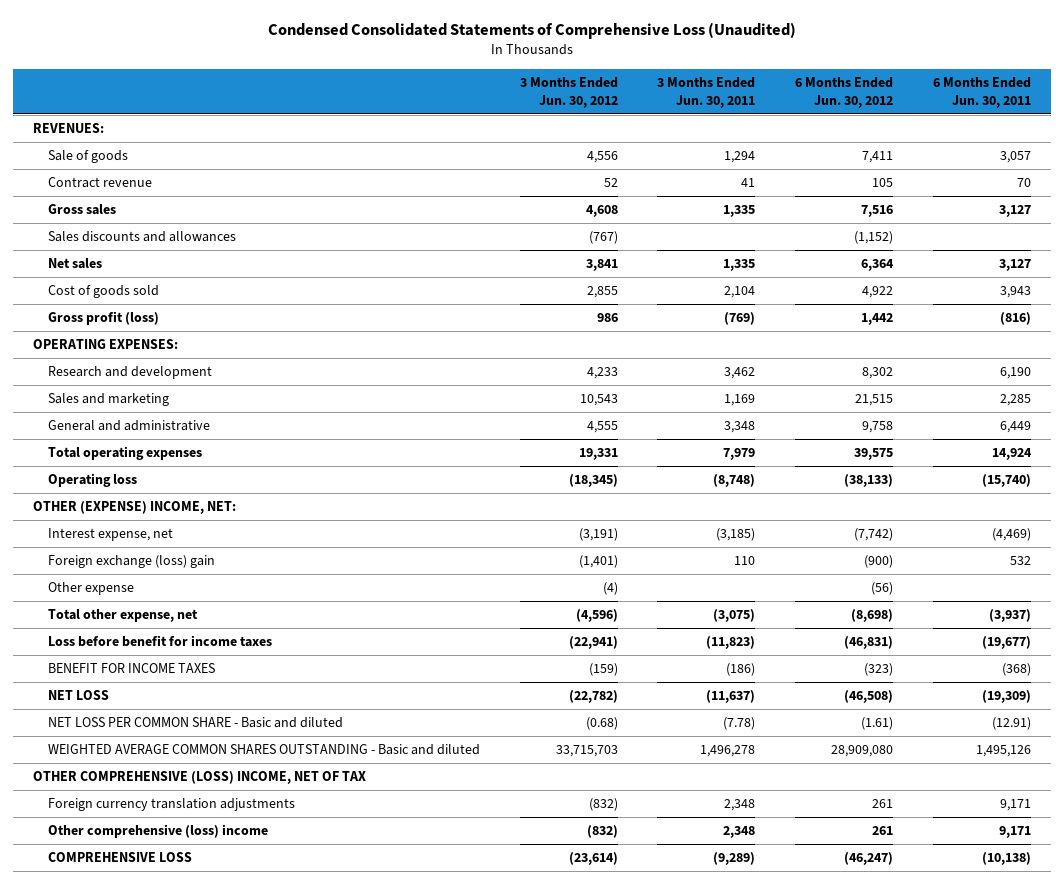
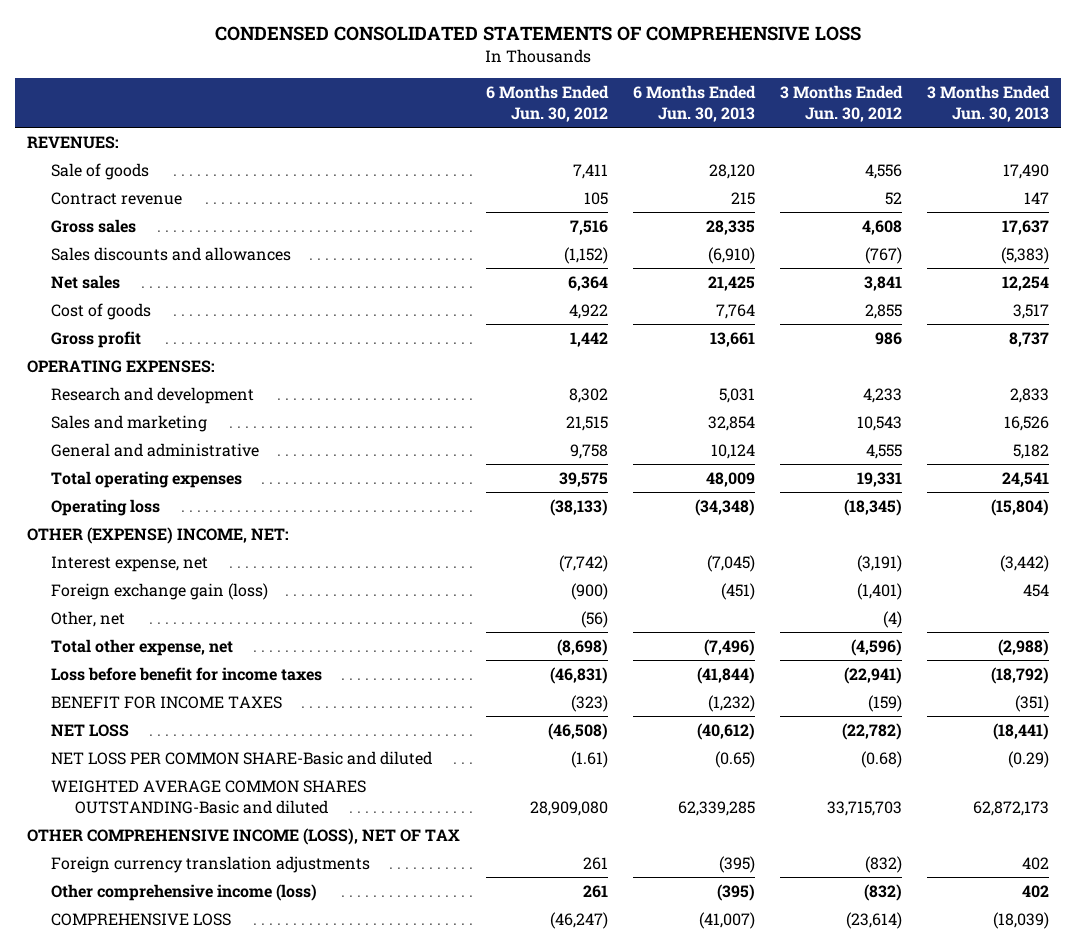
[268,22,797,40] Condensed Consolidated Statements of Comprehensive Loss (Unaudited) -> [215,26,862,42] CONDENSED CONSOLIDATED STATEMENTS OF COMPREHENSIVE LOSS
[657,76,756,108] 3 Months Ended Jun. 30, 2011 -> none
[933,76,1032,108] 6 Months Ended Jun. 30, 2011 -> none
none -> [632,85,756,123] 6 Months Ended Jun. 30, 2013
none -> [926,85,1050,123] 3 Months Ended Jun. 30, 2013
[47,285,159,299] Cost of goods sold -> [51,302,152,320] Cost of goods
[47,311,159,326] Gross profit (loss) -> [51,330,142,348] Gross profit
[47,555,215,569] Foreign exchange (loss) gain -> [51,582,269,600] Foreign exchange gain (loss)
[47,582,134,596] Other expense -> [51,610,126,627] Other, net
[47,717,343,729] NET LOSS PER COMMON SHARE - Basic and diluted -> [51,750,433,765] NET LOSS PER COMMON SHARE-Basic and diluted
[47,744,480,756] WEIGHTED AVERAGE COMMON SHARES OUTSTANDING - Basic and diluted -> [51,779,367,814] WEIGHTED AVERAGE COMMON SHARES OUTSTANDING-Basic and diluted
[33,771,367,785] OTHER COMPREHENSIVE (LOSS) INCOME, NET OF TAX -> [27,827,461,845] OTHER COMPREHENSIVE INCOME (LOSS), NET OF TAX
[47,824,268,839] Other comprehensive (loss) income -> [51,883,318,901] Other comprehensive income (loss)

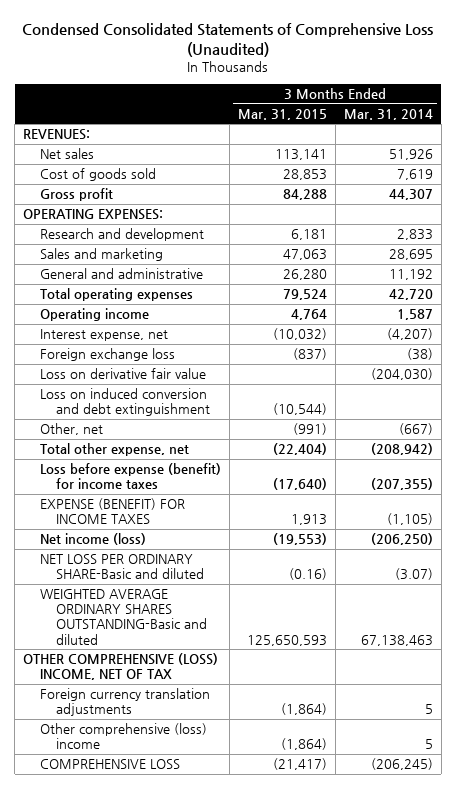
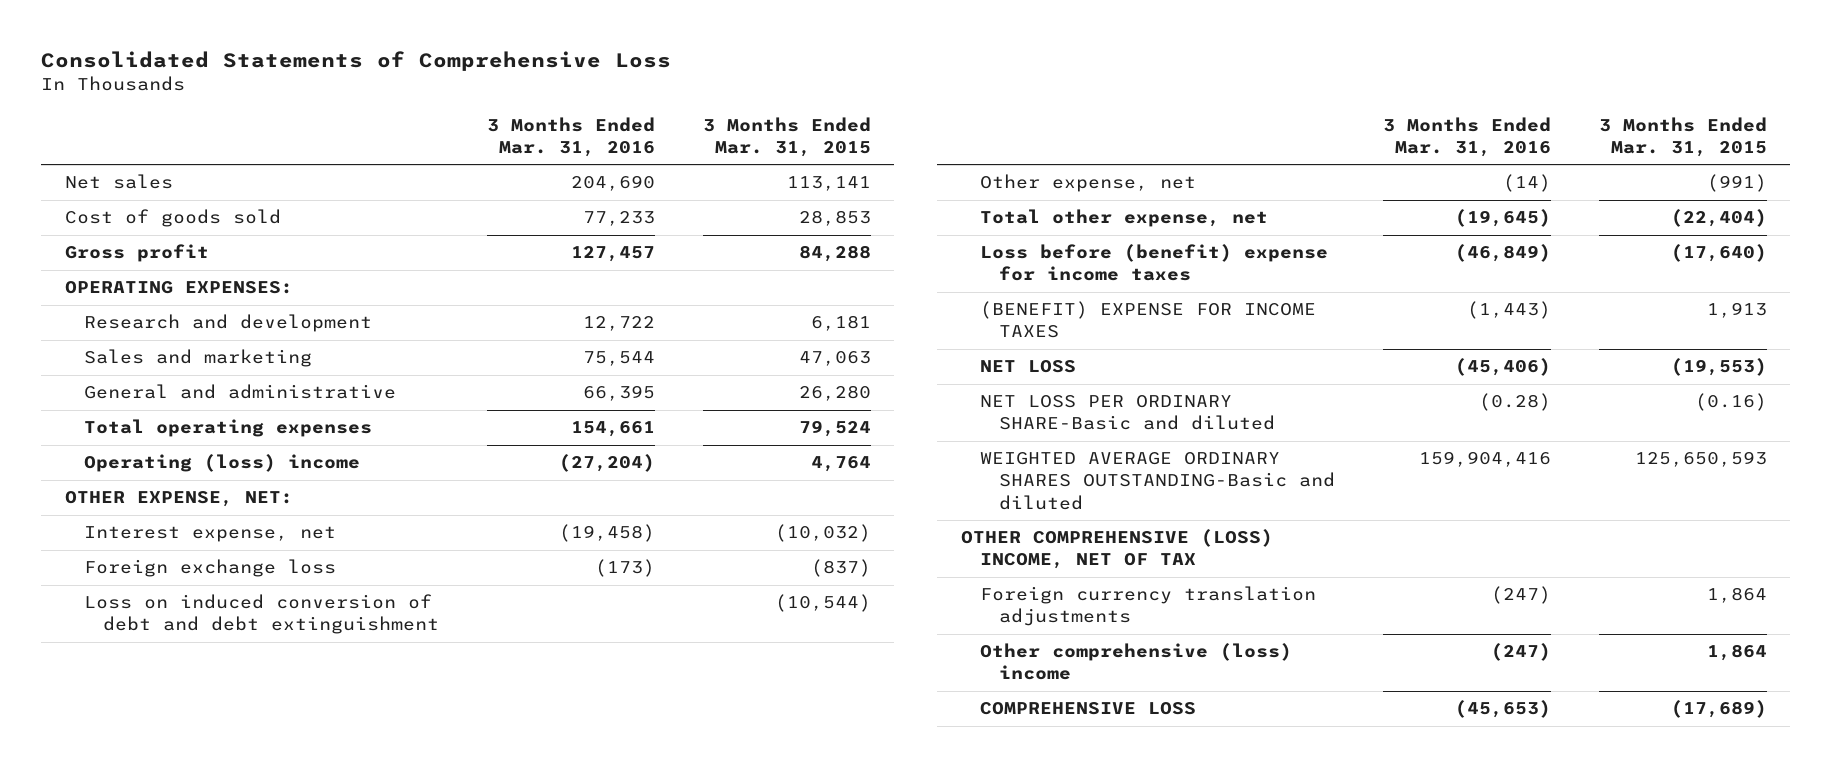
[21,23,433,58] Condensed Consolidated Statements of Comprehensive Loss (Unaudited) -> [41,51,672,72] Consolidated Statements of Comprehensive Loss
[343,108,433,120] Mar. 31, 2014 -> none
none -> [486,116,655,157] 3 Months Ended Mar. 31, 2016
[23,129,91,141] REVENUES: -> none
[39,308,149,322] Operating income -> [83,454,360,473] Operating (loss) income
none -> [64,491,293,508] OTHER EXPENSE, NET:
[39,368,206,380] Loss on derivative fair value -> none
[39,388,211,417] Loss on induced conversion and debt extinguishment -> [83,594,440,635] Loss on induced conversion of debt and debt extinguishment
[39,423,103,436] Other, net -> [979,174,1196,193] Other expense, net
[39,463,221,490] Loss before expense (benefit) for income taxes -> [979,244,1328,282] Loss before (benefit) expense for income taxes
[39,498,185,525] EXPENSE (BENEFIT) FOR INCOME TAXES -> [979,301,1316,339] (BENEFIT) EXPENSE FOR INCOME TAXES
[39,533,146,546] Net income (loss) -> [979,360,1076,374] NET LOSS
[280,703,327,716] (1,864) -> [1706,587,1767,604] 1,864
[280,738,327,751] (1,864) -> [1706,644,1767,662] 1,864
[272,758,327,771] (21,417) -> [1670,700,1767,719] (17,689)

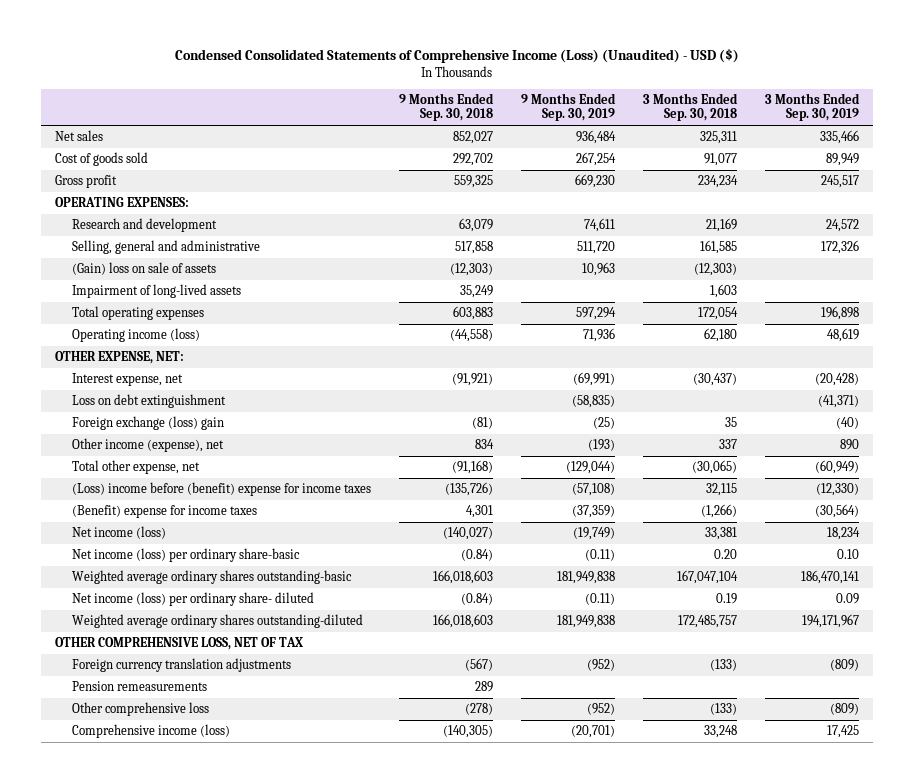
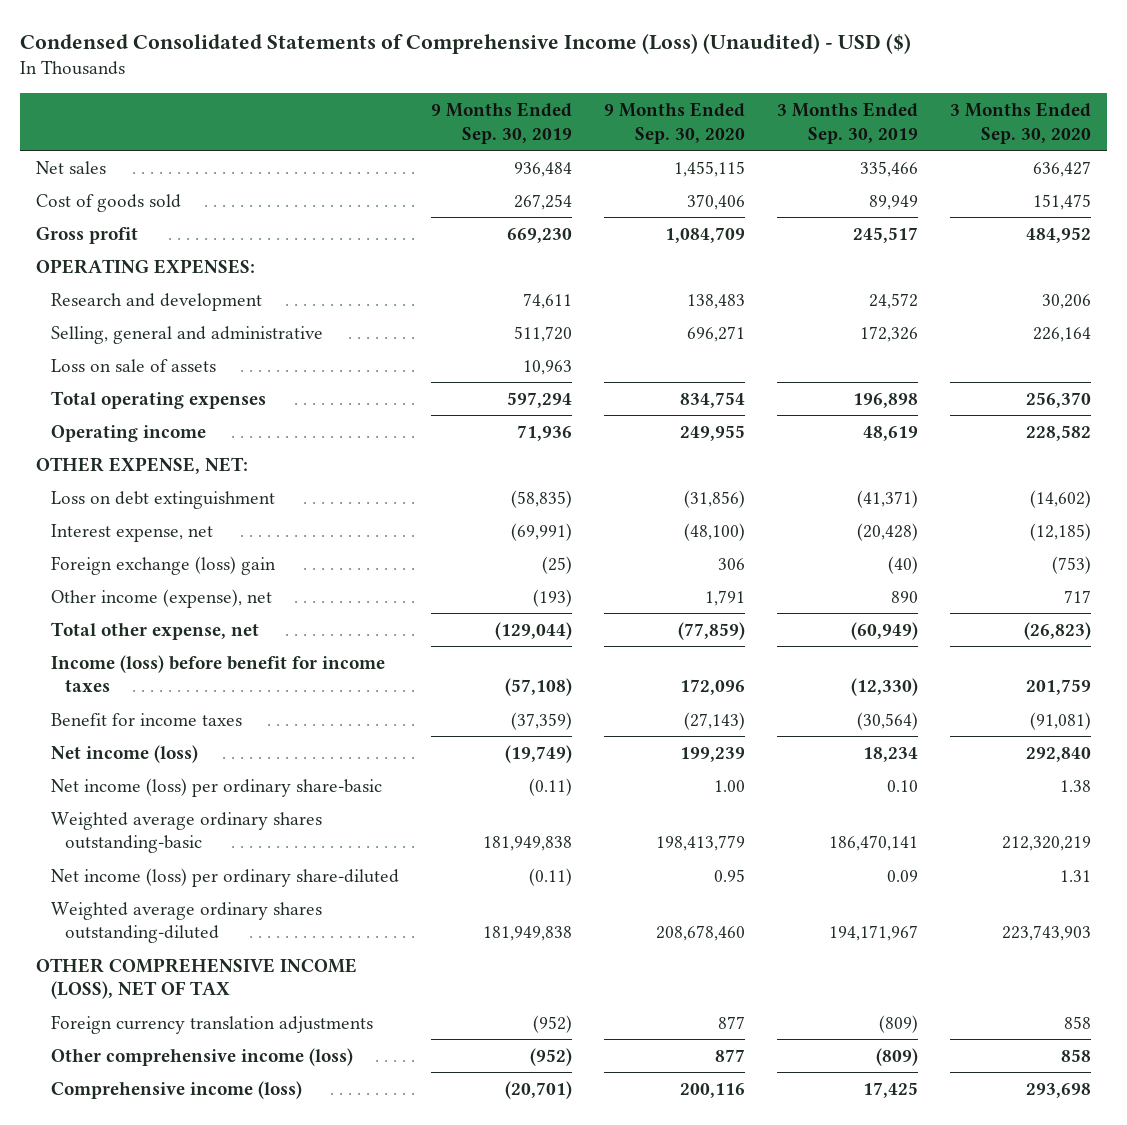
[398,93,494,122] 9 Months Ended Sep. 30, 2018 -> none
[642,93,738,122] 3 Months Ended Sep. 30, 2018 -> none
none -> [603,102,745,144] 9 Months Ended Sep. 30, 2020
none -> [950,102,1092,144] 3 Months Ended Sep. 30, 2020
[71,284,241,299] Impairment of long-lived assets -> none
[71,262,216,276] (Gain) loss on sale of assets -> [50,358,216,372] Loss on sale of assets
[71,328,200,343] Operating income (loss) -> [50,424,206,442] Operating income
[71,373,183,387] Interest expense, net -> [50,523,213,542] Interest expense, net
[71,482,371,497] (Loss) income before (benefit) expense for income taxes -> [50,654,385,693] Income (loss) before benefit for income taxes
[71,505,257,519] (Benefit) expense for income taxes -> [50,712,242,726] Benefit for income taxes
[71,592,314,607] Net income (loss) per ordinary share- diluted -> [50,867,399,887] Net income (loss) per ordinary share-diluted
[54,637,303,651] OTHER COMPREHENSIVE LOSS, NET OF TAX -> [35,957,357,1000] OTHER COMPREHENSIVE INCOME (LOSS), NET OF TAX
[71,681,207,692] Pension remeasurements -> none
[71,702,209,717] Other comprehensive loss -> [50,1047,353,1066] Other comprehensive income (loss)

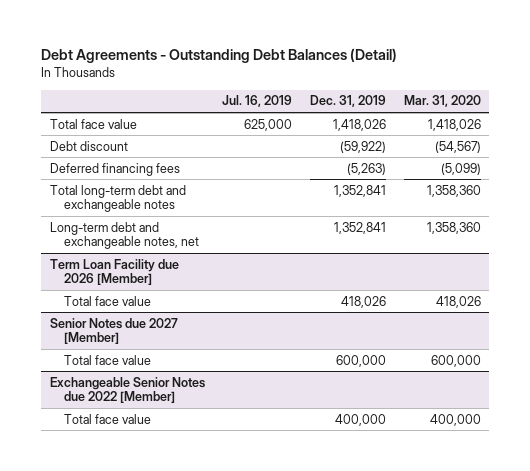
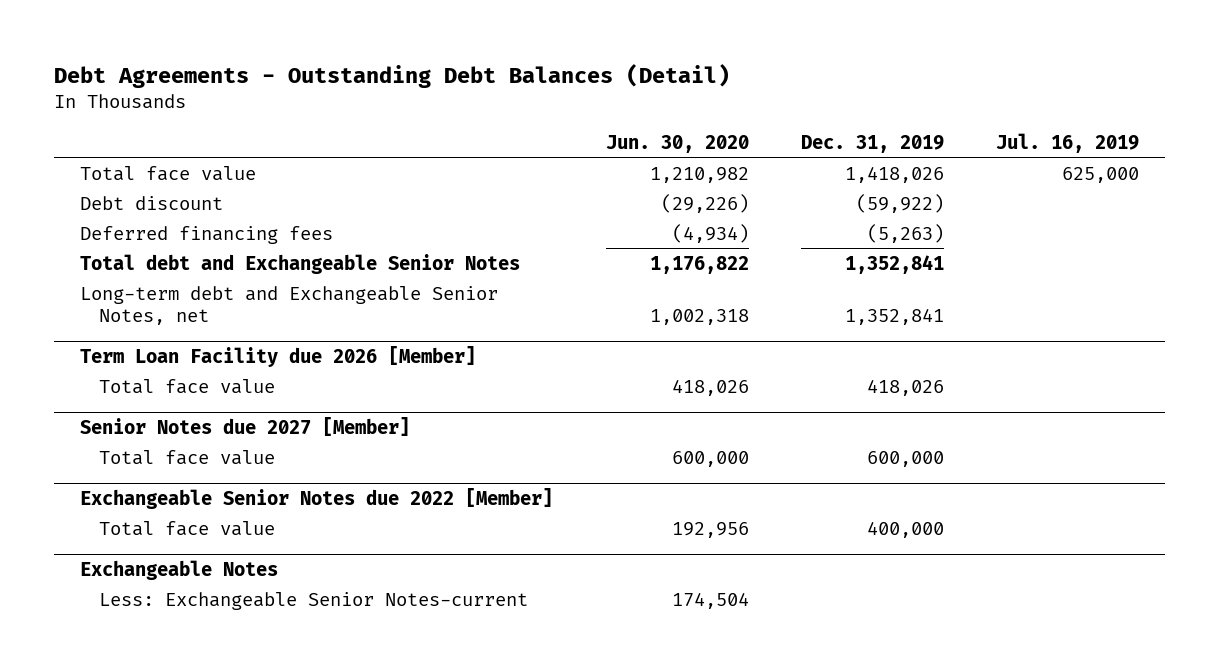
[403,95,481,108] Mar. 31, 2020 -> none
none -> [605,134,749,153] Jun. 30, 2020
[49,184,186,213] Total long-term debt and exchangeable notes -> [80,253,521,274] Total debt and Exchangeable Senior Notes
[49,221,200,250] Long-term debt and exchangeable notes, net -> [80,285,499,325] Long-term debt and Exchangeable Senior Notes, net
none -> [80,559,279,580] Exchangeable Notes
none -> [98,591,528,610] Less: Exchangeable Senior Notes-current

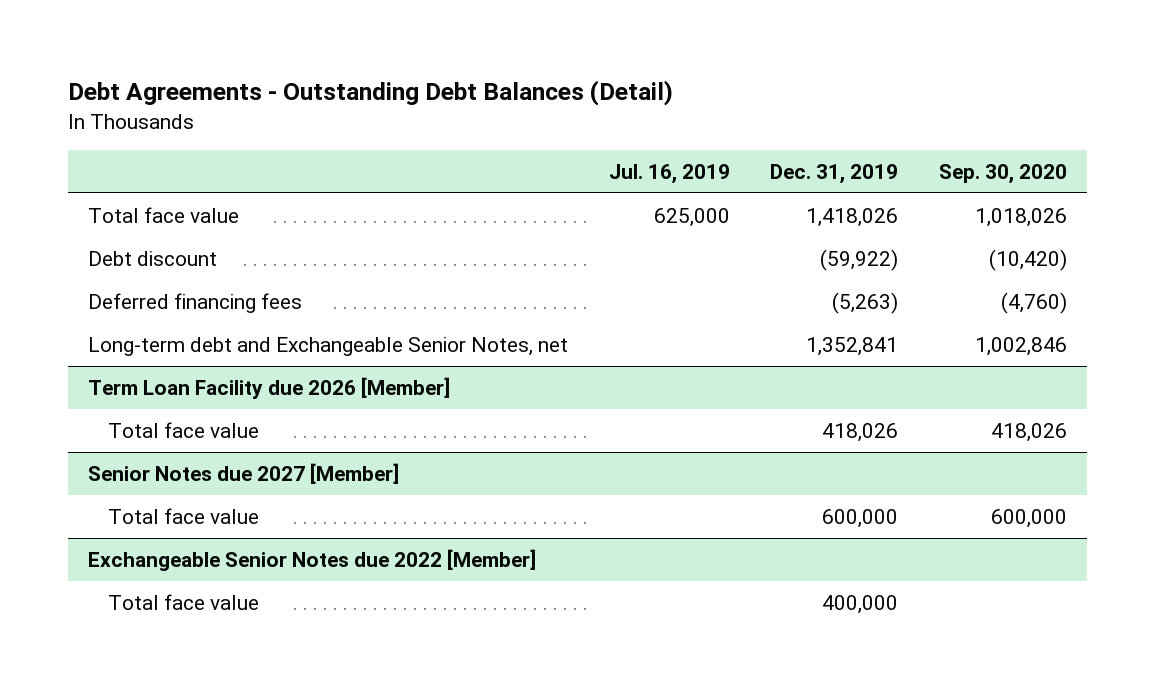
[605,134,749,153] Jun. 30, 2020 -> none
none -> [938,163,1067,184] Sep. 30, 2020
[80,253,521,274] Total debt and Exchangeable Senior Notes -> none
[80,559,279,580] Exchangeable Notes -> none
[98,591,528,610] Less: Exchangeable Senior Notes-current -> none

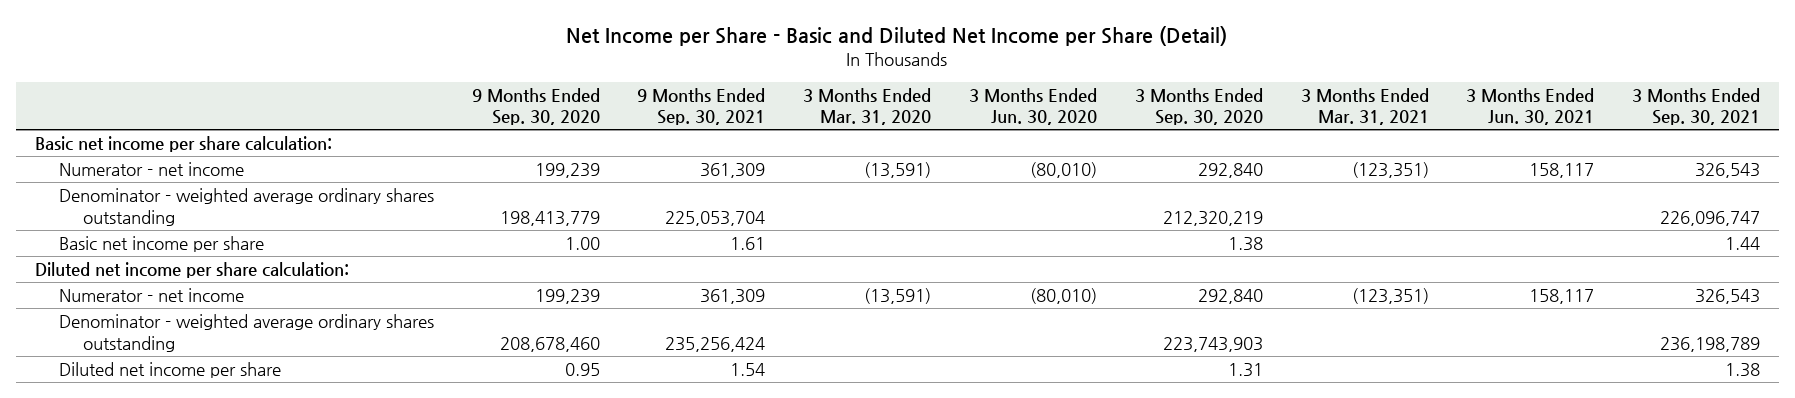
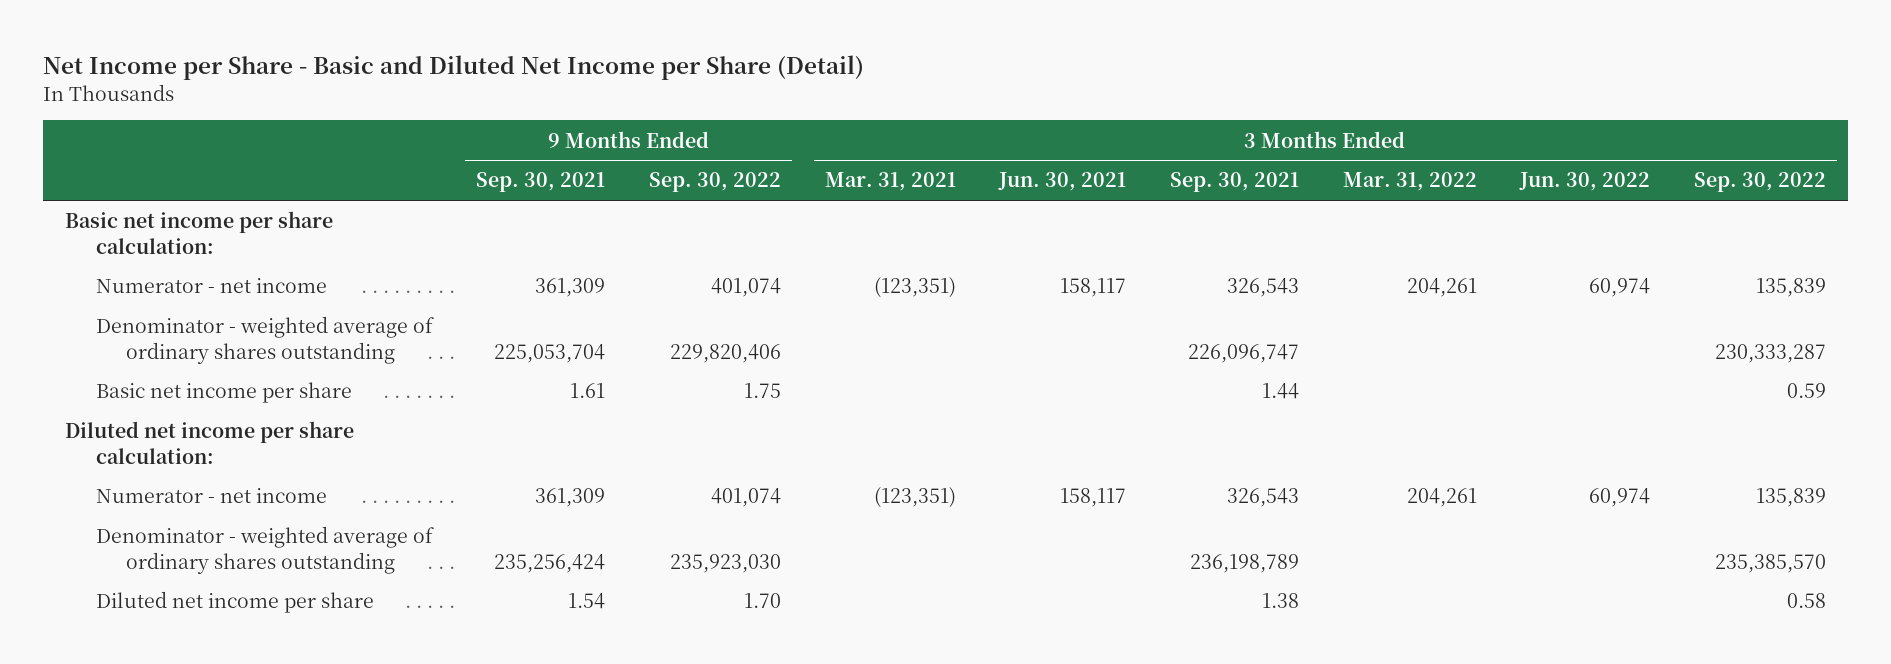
[471,87,600,126] 9 Months Ended Sep. 30, 2020 -> none
[803,87,932,126] 3 Months Ended Mar. 31, 2020 -> none
[968,87,1097,126] 3 Months Ended Jun. 30, 2020 -> none
[1134,87,1263,126] 3 Months Ended Sep. 30, 2020 -> none
none -> [649,172,782,193] Sep. 30, 2022
none -> [1342,172,1477,192] Mar. 31, 2022
none -> [1519,172,1651,192] Jun. 30, 2022
none -> [1694,172,1827,193] Sep. 30, 2022
[58,188,434,226] Denominator - weighted average ordinary shares outstanding -> [95,316,434,364] Denominator - weighted average of ordinary shares outstanding
[58,314,434,352] Denominator - weighted average ordinary shares outstanding -> [95,526,434,574] Denominator - weighted average of ordinary shares outstanding

